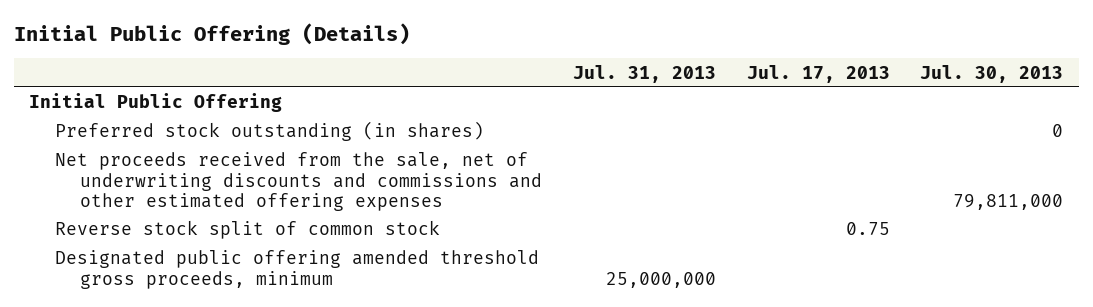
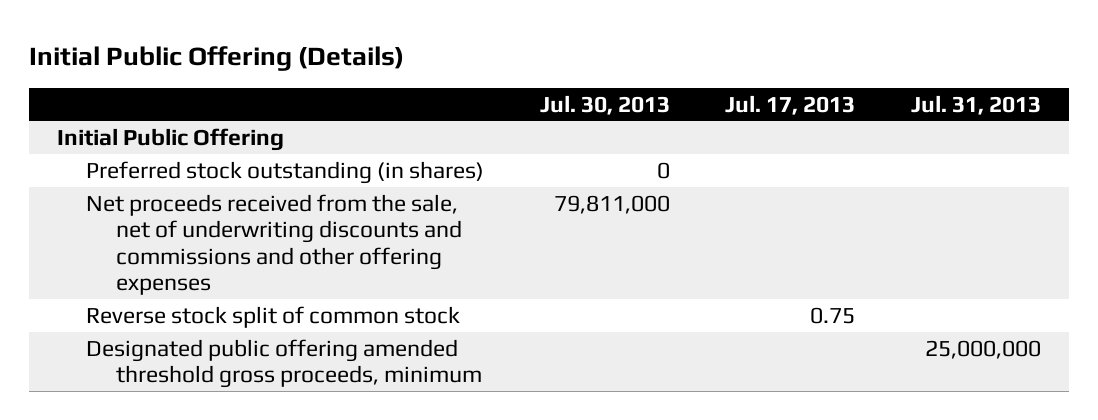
[54,152,542,211] Net proceeds received from the sale, net of underwriting discounts and commissions and other estimated offering expenses -> [86,193,462,296] Net proceeds received from the sale, net of underwriting discounts and commissions and other offering expenses

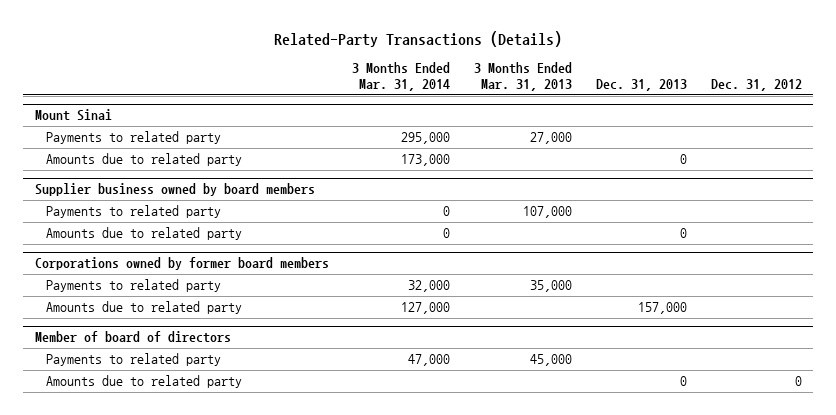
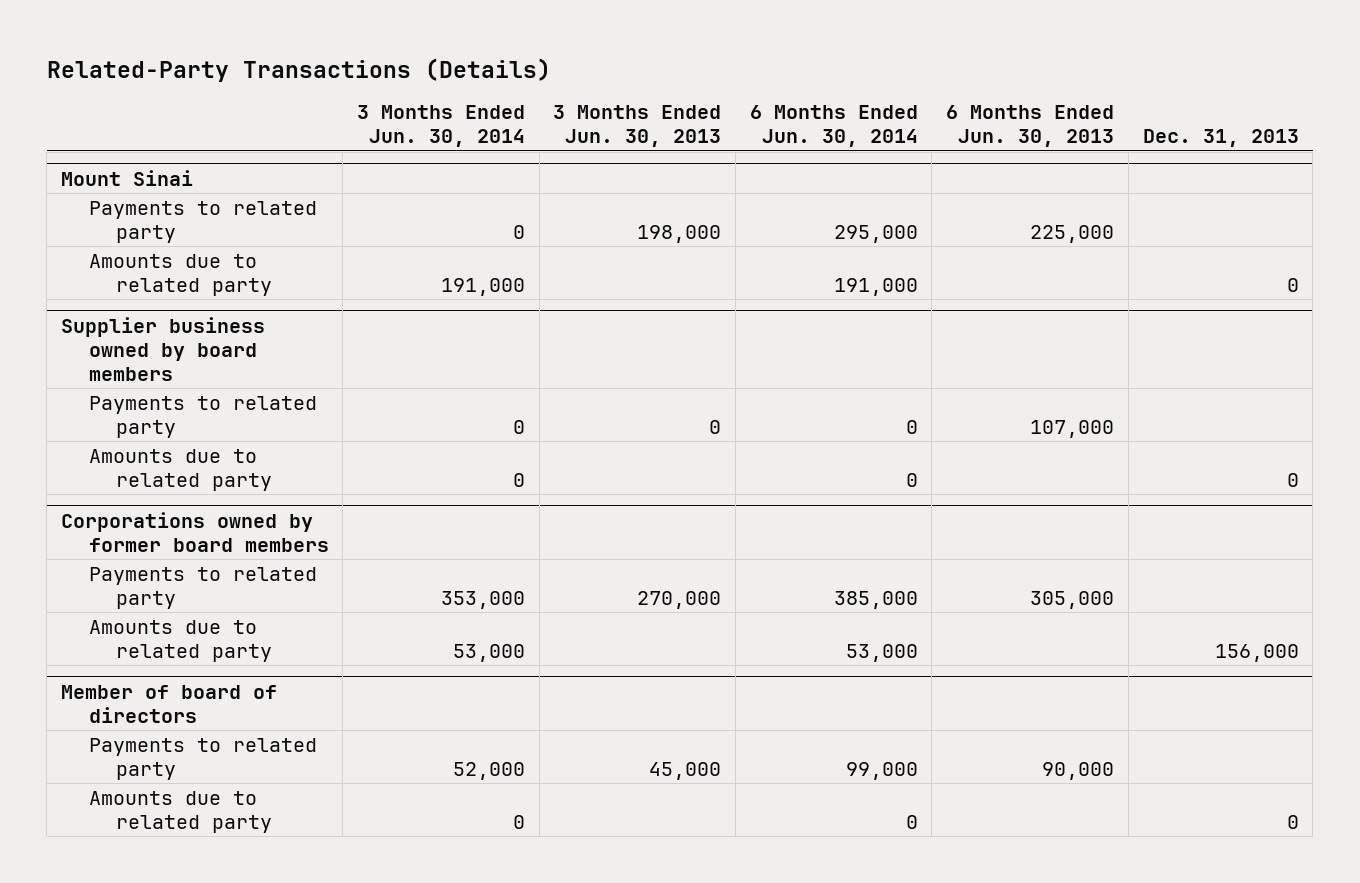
[352,62,451,92] 3 Months Ended Mar. 31, 2014 -> none
[474,62,573,92] 3 Months Ended Mar. 31, 2013 -> none
[710,79,802,92] Dec. 31, 2012 -> none
none -> [357,105,526,148] 3 Months Ended Jun. 30, 2014
none -> [553,105,722,148] 3 Months Ended Jun. 30, 2013
none -> [749,105,918,148] 6 Months Ended Jun. 30, 2014
none -> [946,105,1115,148] 6 Months Ended Jun. 30, 2013
[637,302,687,315] 157,000 -> [1214,643,1299,662] 156,000

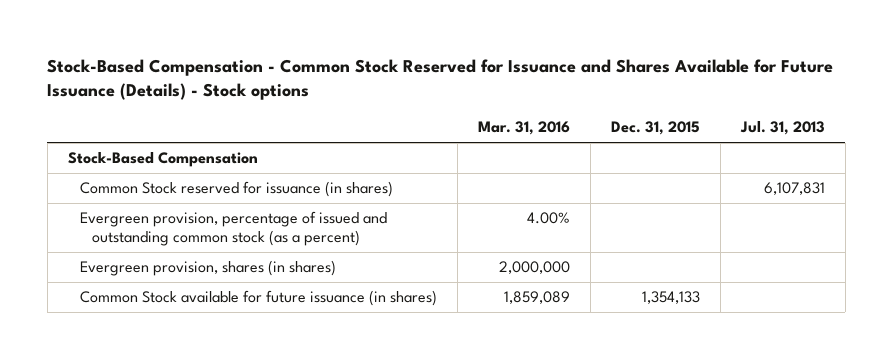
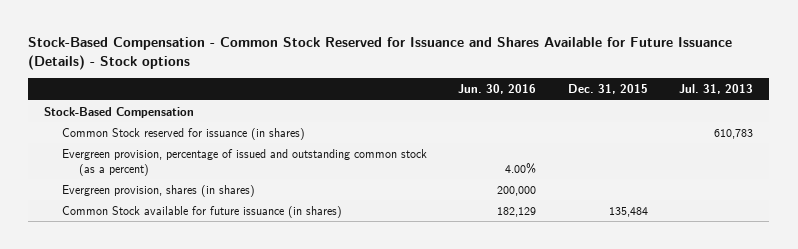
[477,121,570,136] Mar. 31, 2016 -> none
none -> [458,84,537,95] Jun. 30, 2016
[763,182,825,196] 6,107,831 -> [714,128,754,139] 610,783
[641,291,700,305] 1,354,133 -> [608,206,648,217] 135,484

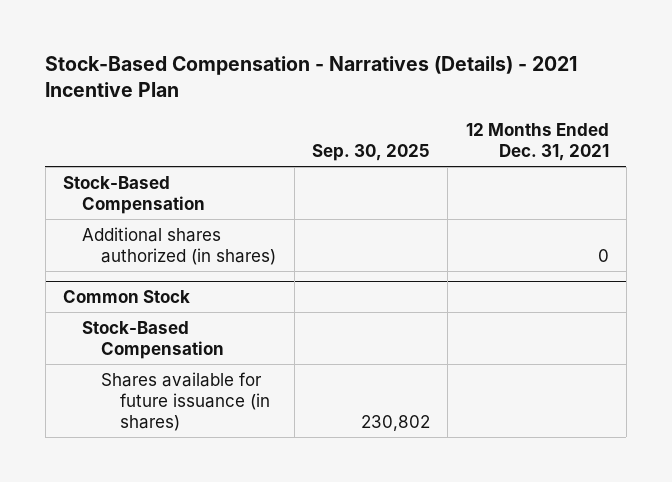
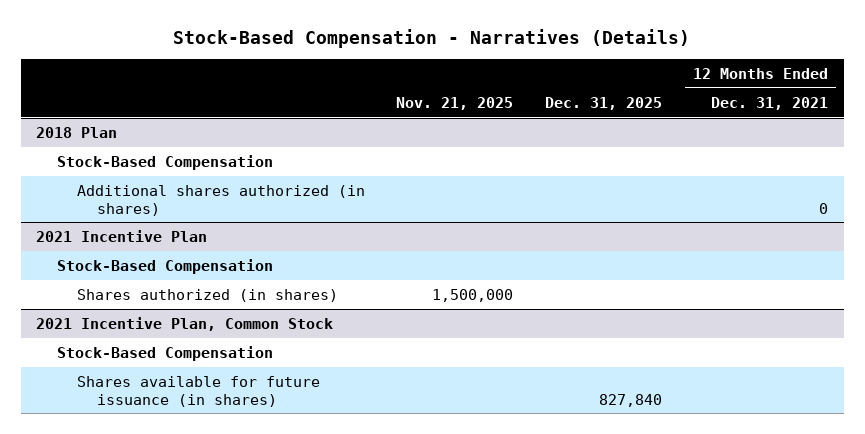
[45,56,578,98] Stock-Based Compensation - Narratives (Details) - 2021 Incentive Plan -> [173,29,691,49] Stock-Based Compensation - Narratives (Details)
[311,143,430,161] Sep. 30, 2025 -> none
none -> [396,96,514,110] Nov. 21, 2025
none -> [544,96,662,110] Dec. 31, 2025
[62,175,206,214] Stock-Based Compensation -> none
[82,226,277,265] Additional shares authorized (in shares) -> none
none -> [36,126,118,138] 2018 Plan
none -> [56,154,273,170] Stock-Based Compensation
none -> [76,184,365,216] Additional shares authorized (in shares)
[62,290,190,304] Common Stock -> [36,229,208,242] 2021 Incentive Plan
[101,371,271,431] Shares available for future issuance (in shares) -> none
none -> [76,288,338,302] Shares authorized (in shares)
none -> [36,316,334,331] 2021 Incentive Plan, Common Stock
none -> [56,345,273,361] Stock-Based Compensation
none -> [76,375,320,407] Shares available for future issuance (in shares)

